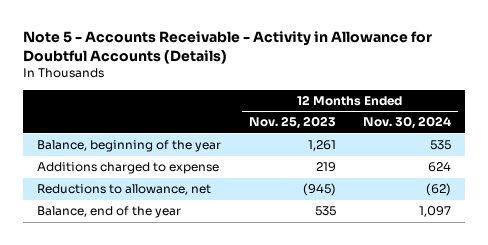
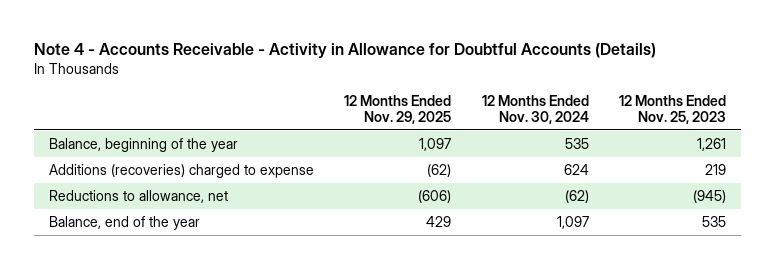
[23,30,433,64] Note 5 - Accounts Receivable - Activity in Allowance for Doubtful Accounts (Details) -> [33,43,656,59] Note 4 - Accounts Receivable - Activity in Allowance for Doubtful Accounts (Details)
none -> [344,94,452,125] 12 Months Ended Nov. 29, 2025
[36,162,219,175] Additions charged to expense -> [49,163,315,178] Additions (recoveries) charged to expense

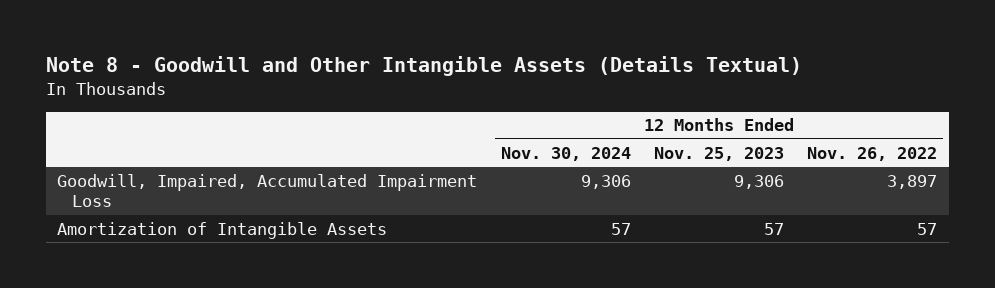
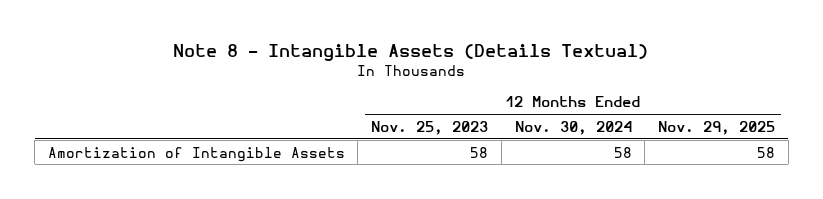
[45,55,802,76] Note 8 - Goodwill and Other Intangible Assets (Details Textual) -> [173,43,649,61] Note 8 - Intangible Assets (Details Textual)
[807,146,938,161] Nov. 26, 2022 -> none
none -> [657,120,775,135] Nov. 29, 2025
[57,173,478,208] Goodwill, Impaired, Accumulated Impairment Loss -> none
[610,222,631,235] 57 -> [613,146,632,158] 58
[763,222,784,235] 57 -> [470,146,489,158] 58

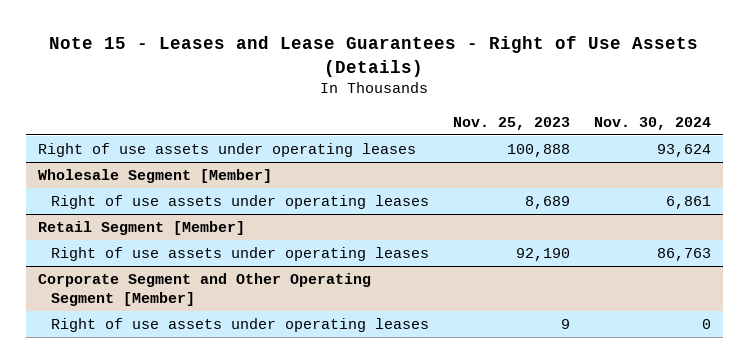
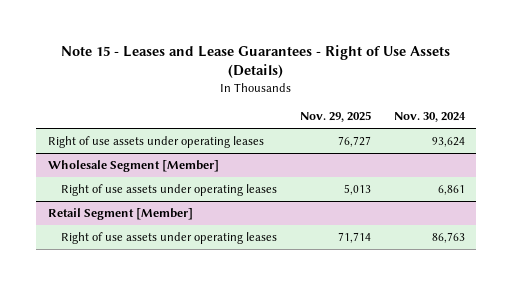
[452,116,570,130] Nov. 25, 2023 -> none
none -> [300,111,372,123] Nov. 29, 2025
[37,273,371,307] Corporate Segment and Other Operating Segment [Member] -> none
[50,318,429,333] Right of use assets under operating leases -> none

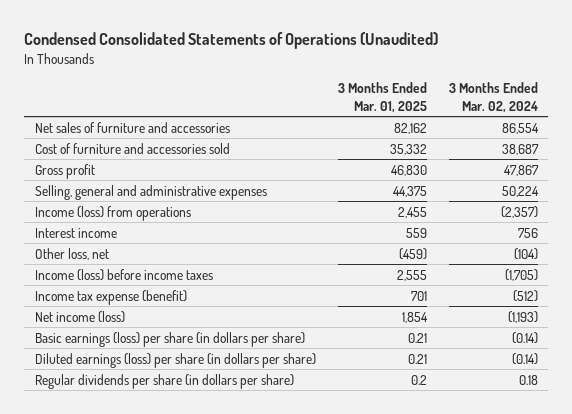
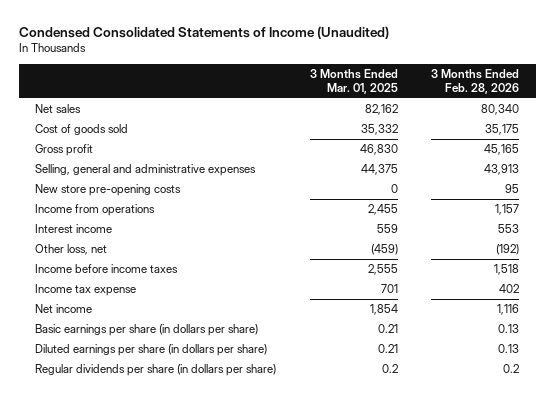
[23,32,438,50] Condensed Consolidated Statements of Operations (Unaudited) -> [18,25,389,39] Condensed Consolidated Statements of Income (Unaudited)
[448,81,538,113] 3 Months Ended Mar. 02, 2024 -> none
none -> [430,69,519,94] 3 Months Ended Feb. 28, 2026
[34,121,230,133] Net sales of furniture and accessories -> [35,104,82,114] Net sales
[34,142,230,154] Cost of furniture and accessories sold -> [35,124,129,136] Cost of goods sold
none -> [35,184,182,197] New store pre-opening costs
[34,205,191,221] Income (loss) from operations -> [35,204,156,217] Income from operations
[34,268,213,281] Income (loss) before income taxes -> [35,264,179,274] Income before income taxes
[34,289,187,305] Income tax expense (benefit) -> [35,284,137,297] Income tax expense
[34,310,125,323] Net income (loss) -> [35,304,93,314] Net income
[34,331,305,347] Basic earnings (loss) per share (in dollars per share) -> [35,324,259,337] Basic earnings per share (in dollars per share)
[34,352,316,368] Diluted earnings (loss) per share (in dollars per share) -> [35,344,268,357] Diluted earnings per share (in dollars per share)

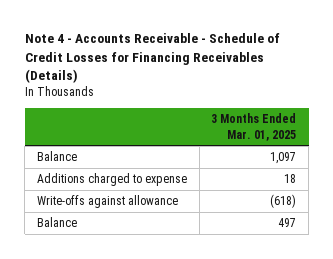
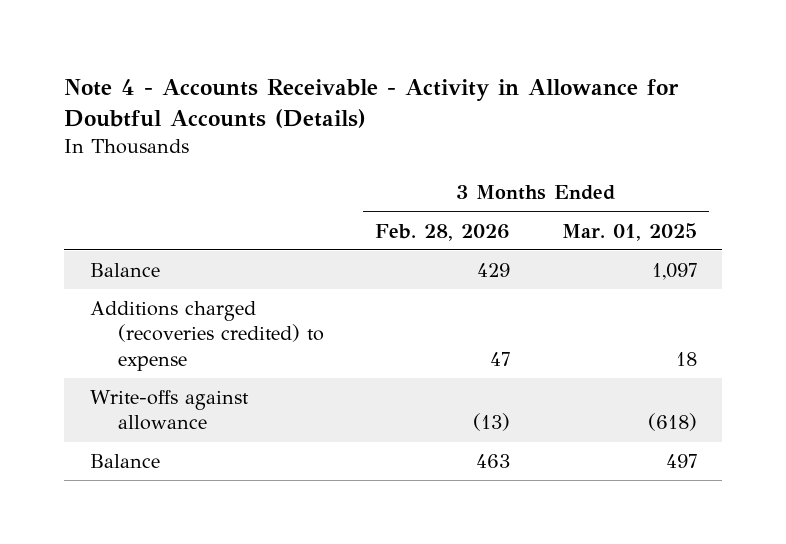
[24,33,280,84] Note 4 - Accounts Receivable - Schedule of Credit Losses for Financing Receivables (Details) -> [64,79,680,129] Note 4 - Accounts Receivable - Activity in Allowance for Doubtful Accounts (Details)
none -> [375,223,511,241] Feb. 28, 2026
[36,173,187,187] Additions charged to expense -> [89,301,325,371] Additions charged (recoveries credited) to expense

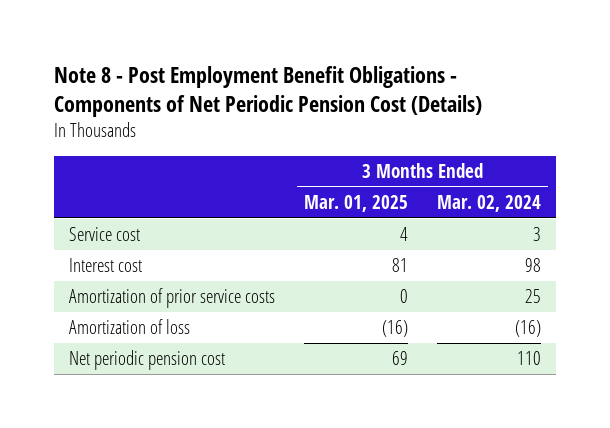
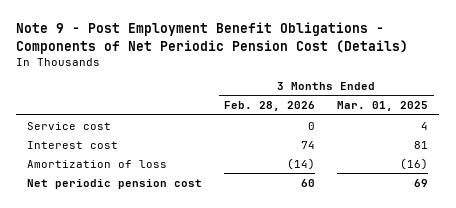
[54,66,483,118] Note 8 - Post Employment Benefit Obligations - Components of Net Periodic Pension Cost (Details) -> [16,22,409,54] Note 9 - Post Employment Benefit Obligations - Components of Net Periodic Pension Cost (Details)
[437,195,542,213] Mar. 02, 2024 -> none
none -> [224,101,316,112] Feb. 28, 2026
[68,288,275,309] Amortization of prior service costs -> none

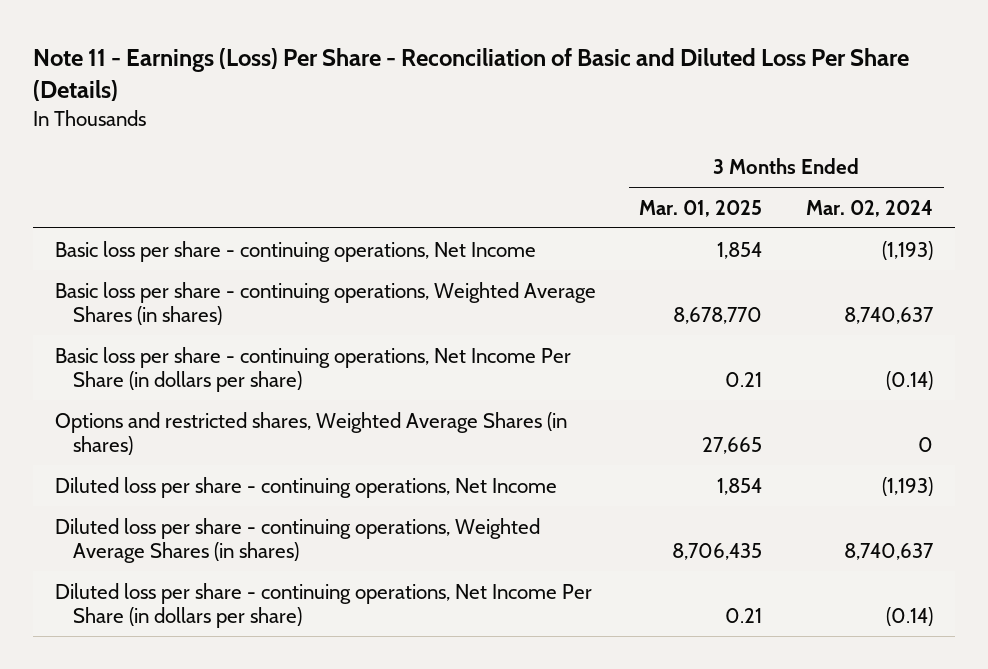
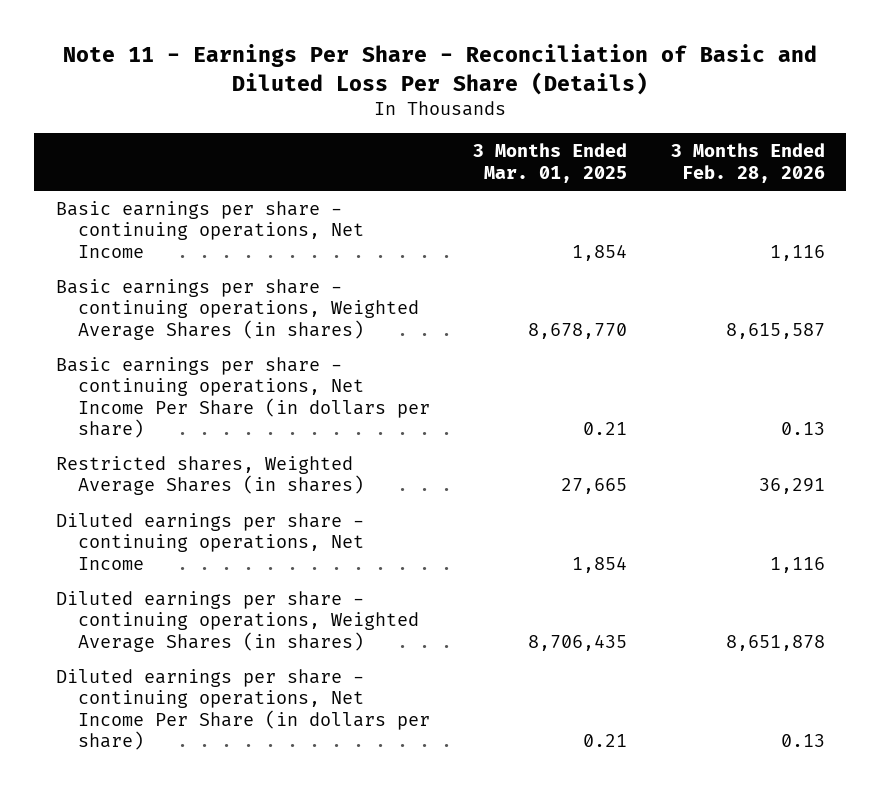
[33,47,910,101] Note 11 - Earnings (Loss) Per Share - Reconciliation of Basic and Diluted Loss Per Share (Details) -> [63,44,818,95] Note 11 - Earnings Per Share - Reconciliation of Basic and Diluted Loss Per Share (Details)
[805,199,933,217] Mar. 02, 2024 -> none
none -> [670,143,825,183] 3 Months Ended Feb. 28, 2026
[55,240,537,262] Basic loss per share - continuing operations, Net Income -> [55,201,365,258] Basic earnings per share - continuing operations, Net Income
[55,281,597,326] Basic loss per share - continuing operations, Weighted Average Shares (in shares) -> [55,279,420,340] Basic earnings per share - continuing operations, Weighted Average Shares (in shares)
[55,346,572,393] Basic loss per share - continuing operations, Net Income Per Share (in dollars per share) -> [55,357,431,438] Basic earnings per share - continuing operations, Net Income Per Share (in dollars per share)
[55,411,568,456] Options and restricted shares, Weighted Average Shares (in shares) -> [55,456,365,496] Restricted shares, Weighted Average Shares (in shares)
[55,476,558,498] Diluted loss per share - continuing operations, Net Income -> [55,513,365,570] Diluted earnings per share - continuing operations, Net Income
[55,517,541,564] Diluted loss per share - continuing operations, Weighted Average Shares (in shares) -> [55,591,420,652] Diluted earnings per share - continuing operations, Weighted Average Shares (in shares)
[55,582,593,629] Diluted loss per share - continuing operations, Net Income Per Share (in dollars per share) -> [55,669,431,750] Diluted earnings per share - continuing operations, Net Income Per Share (in dollars per share)

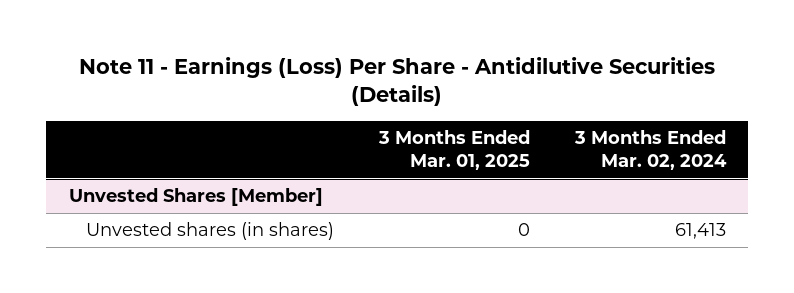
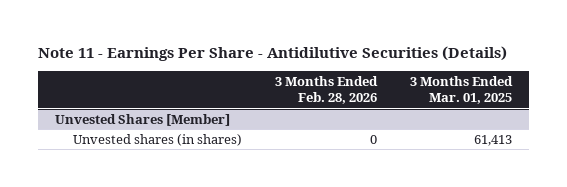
[79,57,716,107] Note 11 - Earnings (Loss) Per Share - Antidilutive Securities (Details) -> [38,46,508,62] Note 11 - Earnings Per Share - Antidilutive Securities (Details)
[573,129,727,171] 3 Months Ended Mar. 02, 2024 -> none
none -> [275,76,379,105] 3 Months Ended Feb. 28, 2026
[517,223,530,237] 0 -> [474,134,513,146] 61,413

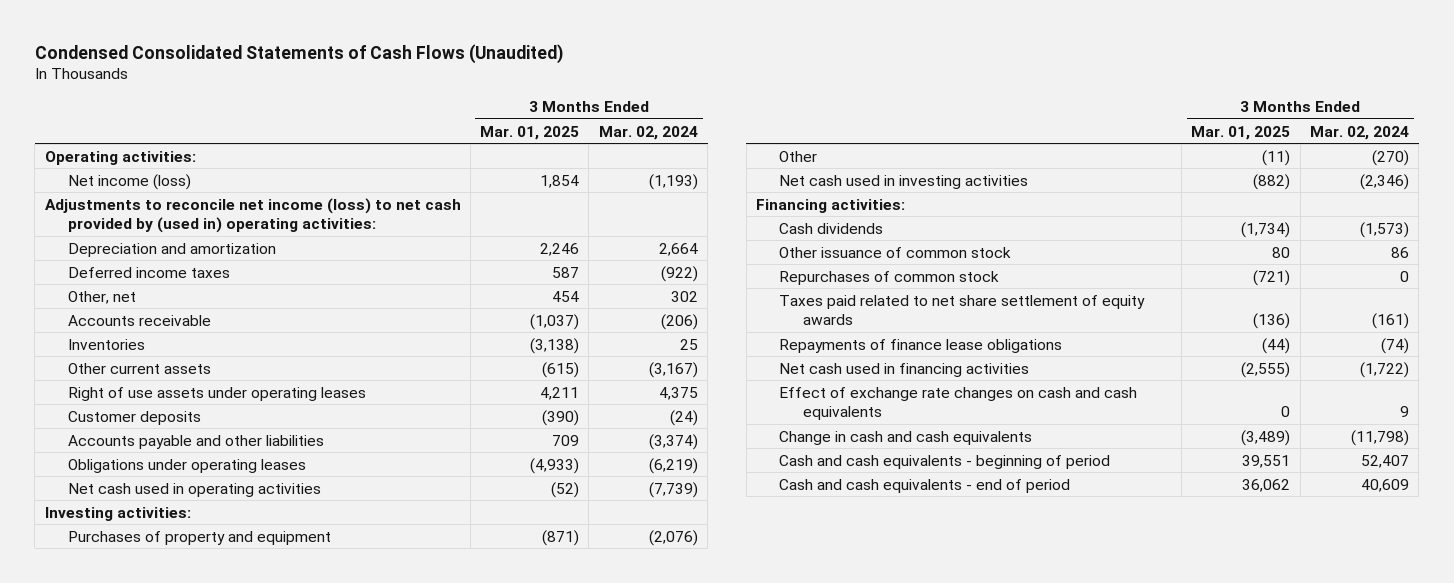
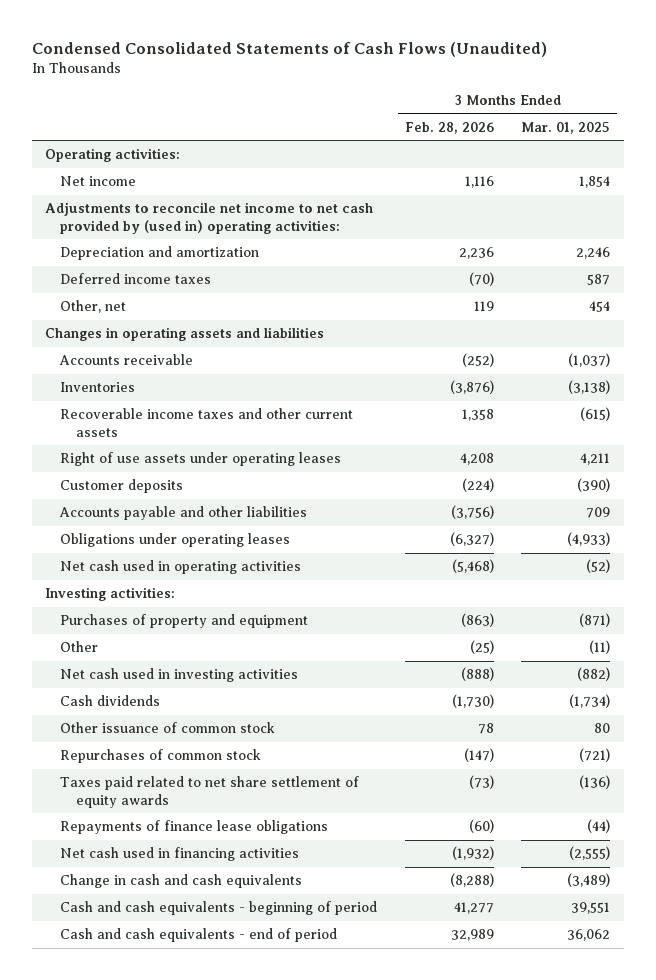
[598,125,698,140] Mar. 02, 2024 -> none
none -> [404,121,494,134] Feb. 28, 2026
[68,173,192,190] Net income (loss) -> [60,176,137,187] Net income
[44,197,461,234] Adjustments to reconcile net income (loss) to net cash provided by (used in) operating activities: -> [45,202,374,234] Adjustments to reconcile net income to net cash provided by (used in) operating activities:
none -> [45,327,325,342] Changes in operating assets and liabilities
[68,362,212,374] Other current assets -> [60,408,354,437] Recoverable income taxes and other current assets
[755,198,905,213] Financing activities: -> none
[779,386,1138,421] Effect of exchange rate changes on cash and cash equivalents -> none

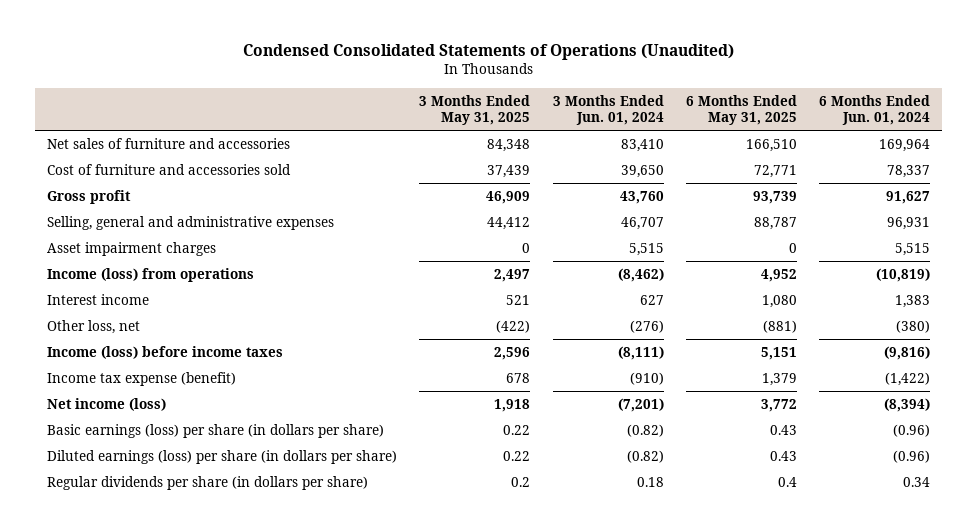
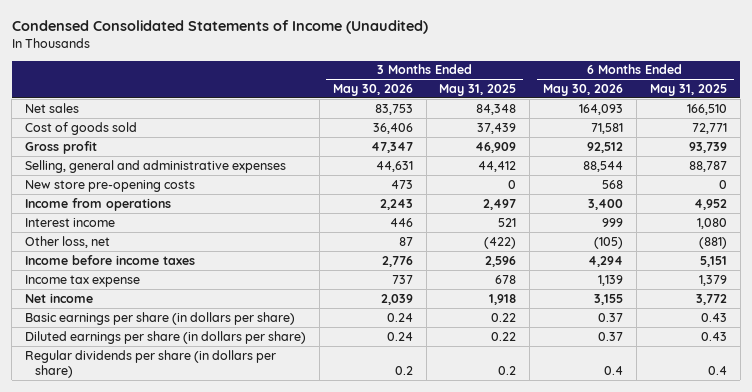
[242,44,734,61] Condensed Consolidated Statements of Operations (Unaudited) -> [11,20,428,35] Condensed Consolidated Statements of Income (Unaudited)
[552,94,664,125] 3 Months Ended Jun. 01, 2024 -> none
[819,94,931,125] 6 Months Ended Jun. 01, 2024 -> none
none -> [332,83,413,96] May 30, 2026
none -> [543,83,624,96] May 30, 2026
[46,137,290,149] Net sales of furniture and accessories -> [25,102,80,113] Net sales
[46,163,291,175] Cost of furniture and accessories sold -> [25,121,138,135] Cost of goods sold
[46,241,216,256] Asset impairment charges -> none
none -> [25,179,196,192] New store pre-opening costs
[46,267,254,282] Income (loss) from operations -> [25,197,172,211] Income from operations
[46,345,283,359] Income (loss) before income taxes -> [25,254,196,265] Income before income taxes
[46,371,236,386] Income tax expense (benefit) -> [25,274,141,287] Income tax expense
[46,397,166,411] Net income (loss) -> [25,292,94,303] Net income
[46,423,384,438] Basic earnings (loss) per share (in dollars per share) -> [25,311,296,325] Basic earnings per share (in dollars per share)
[46,449,397,464] Diluted earnings (loss) per share (in dollars per share) -> [25,330,307,344] Diluted earnings per share (in dollars per share)

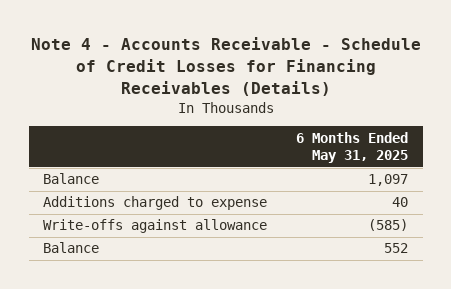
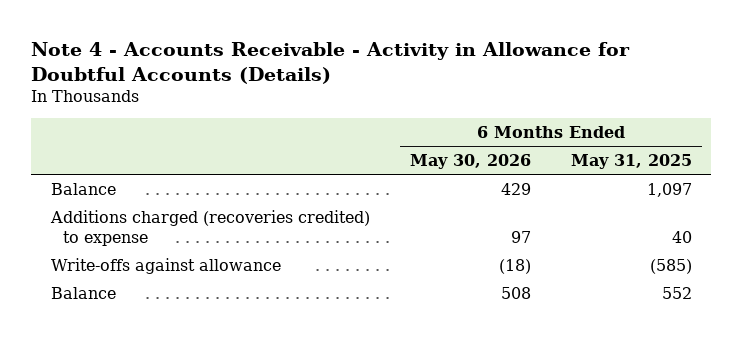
[30,37,421,96] Note 4 - Accounts Receivable - Schedule of Credit Losses for Financing Receivables (Details) -> [31,42,631,84] Note 4 - Accounts Receivable - Activity in Allowance for Doubtful Accounts (Details)
none -> [409,153,531,169] May 30, 2026
[43,196,268,211] Additions charged to expense -> [50,209,371,246] Additions charged (recoveries credited) to expense

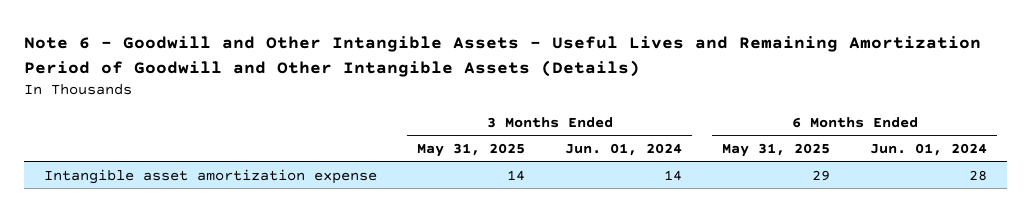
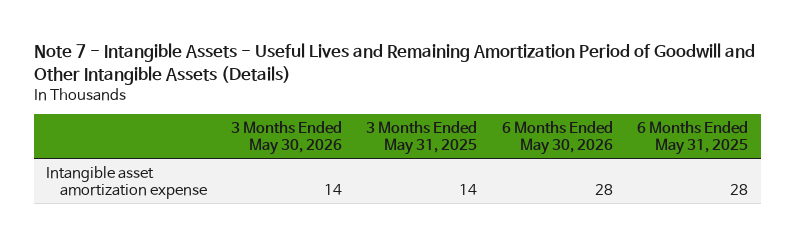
[24,36,982,77] Note 6 - Goodwill and Other Intangible Assets - Useful Lives and Remaining Amortization Period of Goodwill and Other Intangible Assets (Details) -> [33,42,755,85] Note 7 - Intangible Assets - Useful Lives and Remaining Amortization Period of Goodwill and Other Intangible Assets (Details)
[565,142,683,156] Jun. 01, 2024 -> none
[870,142,988,156] Jun. 01, 2024 -> none
none -> [230,120,342,156] 3 Months Ended May 30, 2026
none -> [501,120,613,156] 6 Months Ended May 30, 2026
[812,169,831,181] 29 -> [730,183,749,195] 28

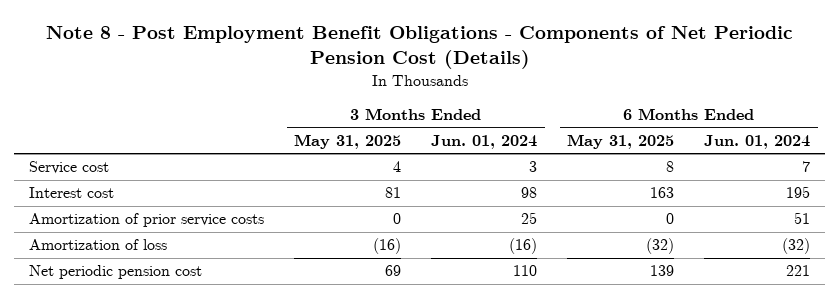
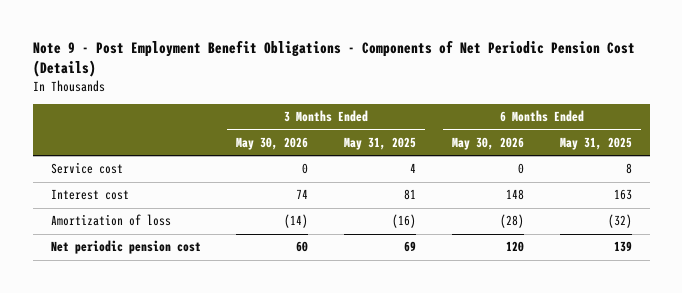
[45,26,793,70] Note 8 - Post Employment Benefit Obligations - Components of Net Periodic Pension Cost (Details) -> [32,39,635,78] Note 9 - Post Employment Benefit Obligations - Components of Net Periodic Pension Cost (Details)
[431,134,538,149] Jun. 01, 2024 -> none
[704,134,811,149] Jun. 01, 2024 -> none
none -> [236,136,309,150] May 30, 2026
none -> [452,136,525,150] May 30, 2026
[29,213,265,228] Amortization of prior service costs -> none

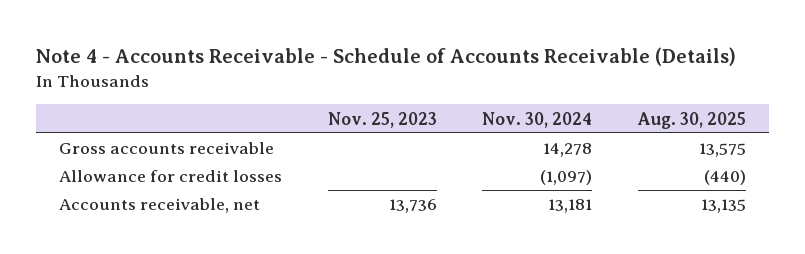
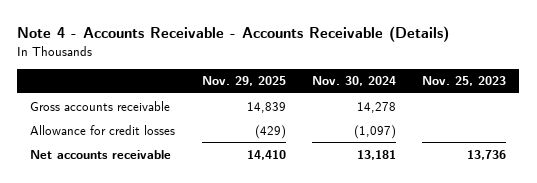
[36,47,737,67] Note 4 - Accounts Receivable - Schedule of Accounts Receivable (Details) -> [17,25,450,42] Note 4 - Accounts Receivable - Accounts Receivable (Details)
[636,111,746,129] Aug. 30, 2025 -> none
none -> [201,76,286,87] Nov. 29, 2025
[59,198,261,214] Accounts receivable, net -> [30,149,172,159] Net accounts receivable

